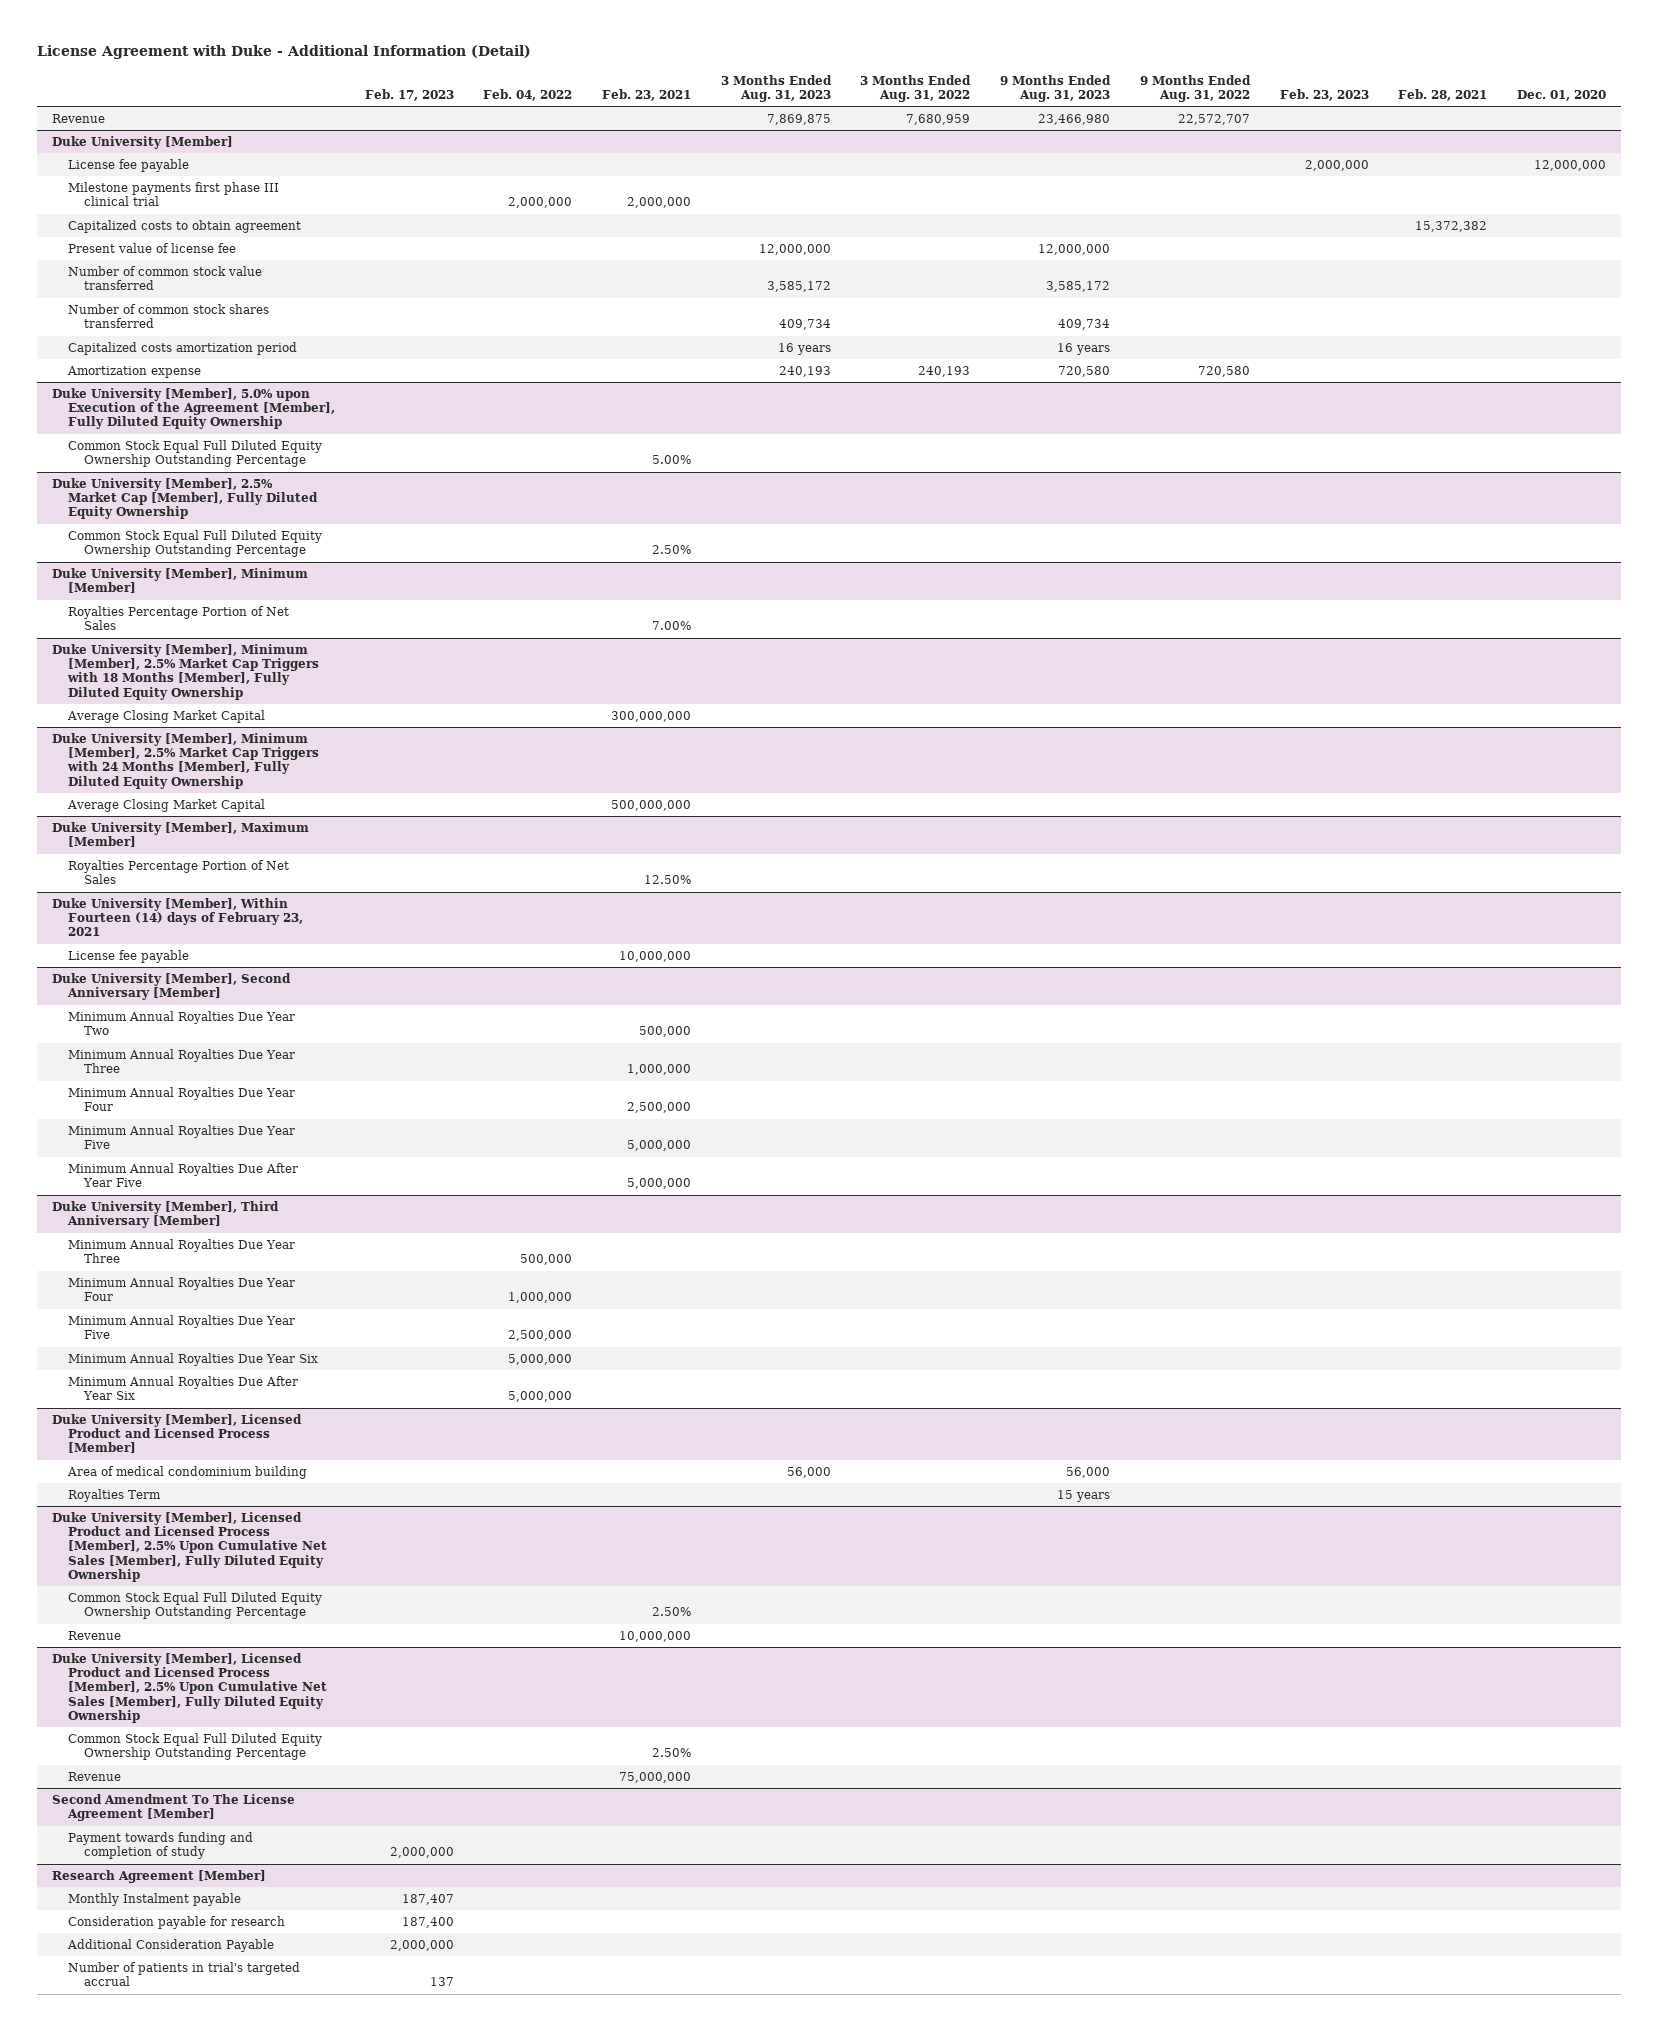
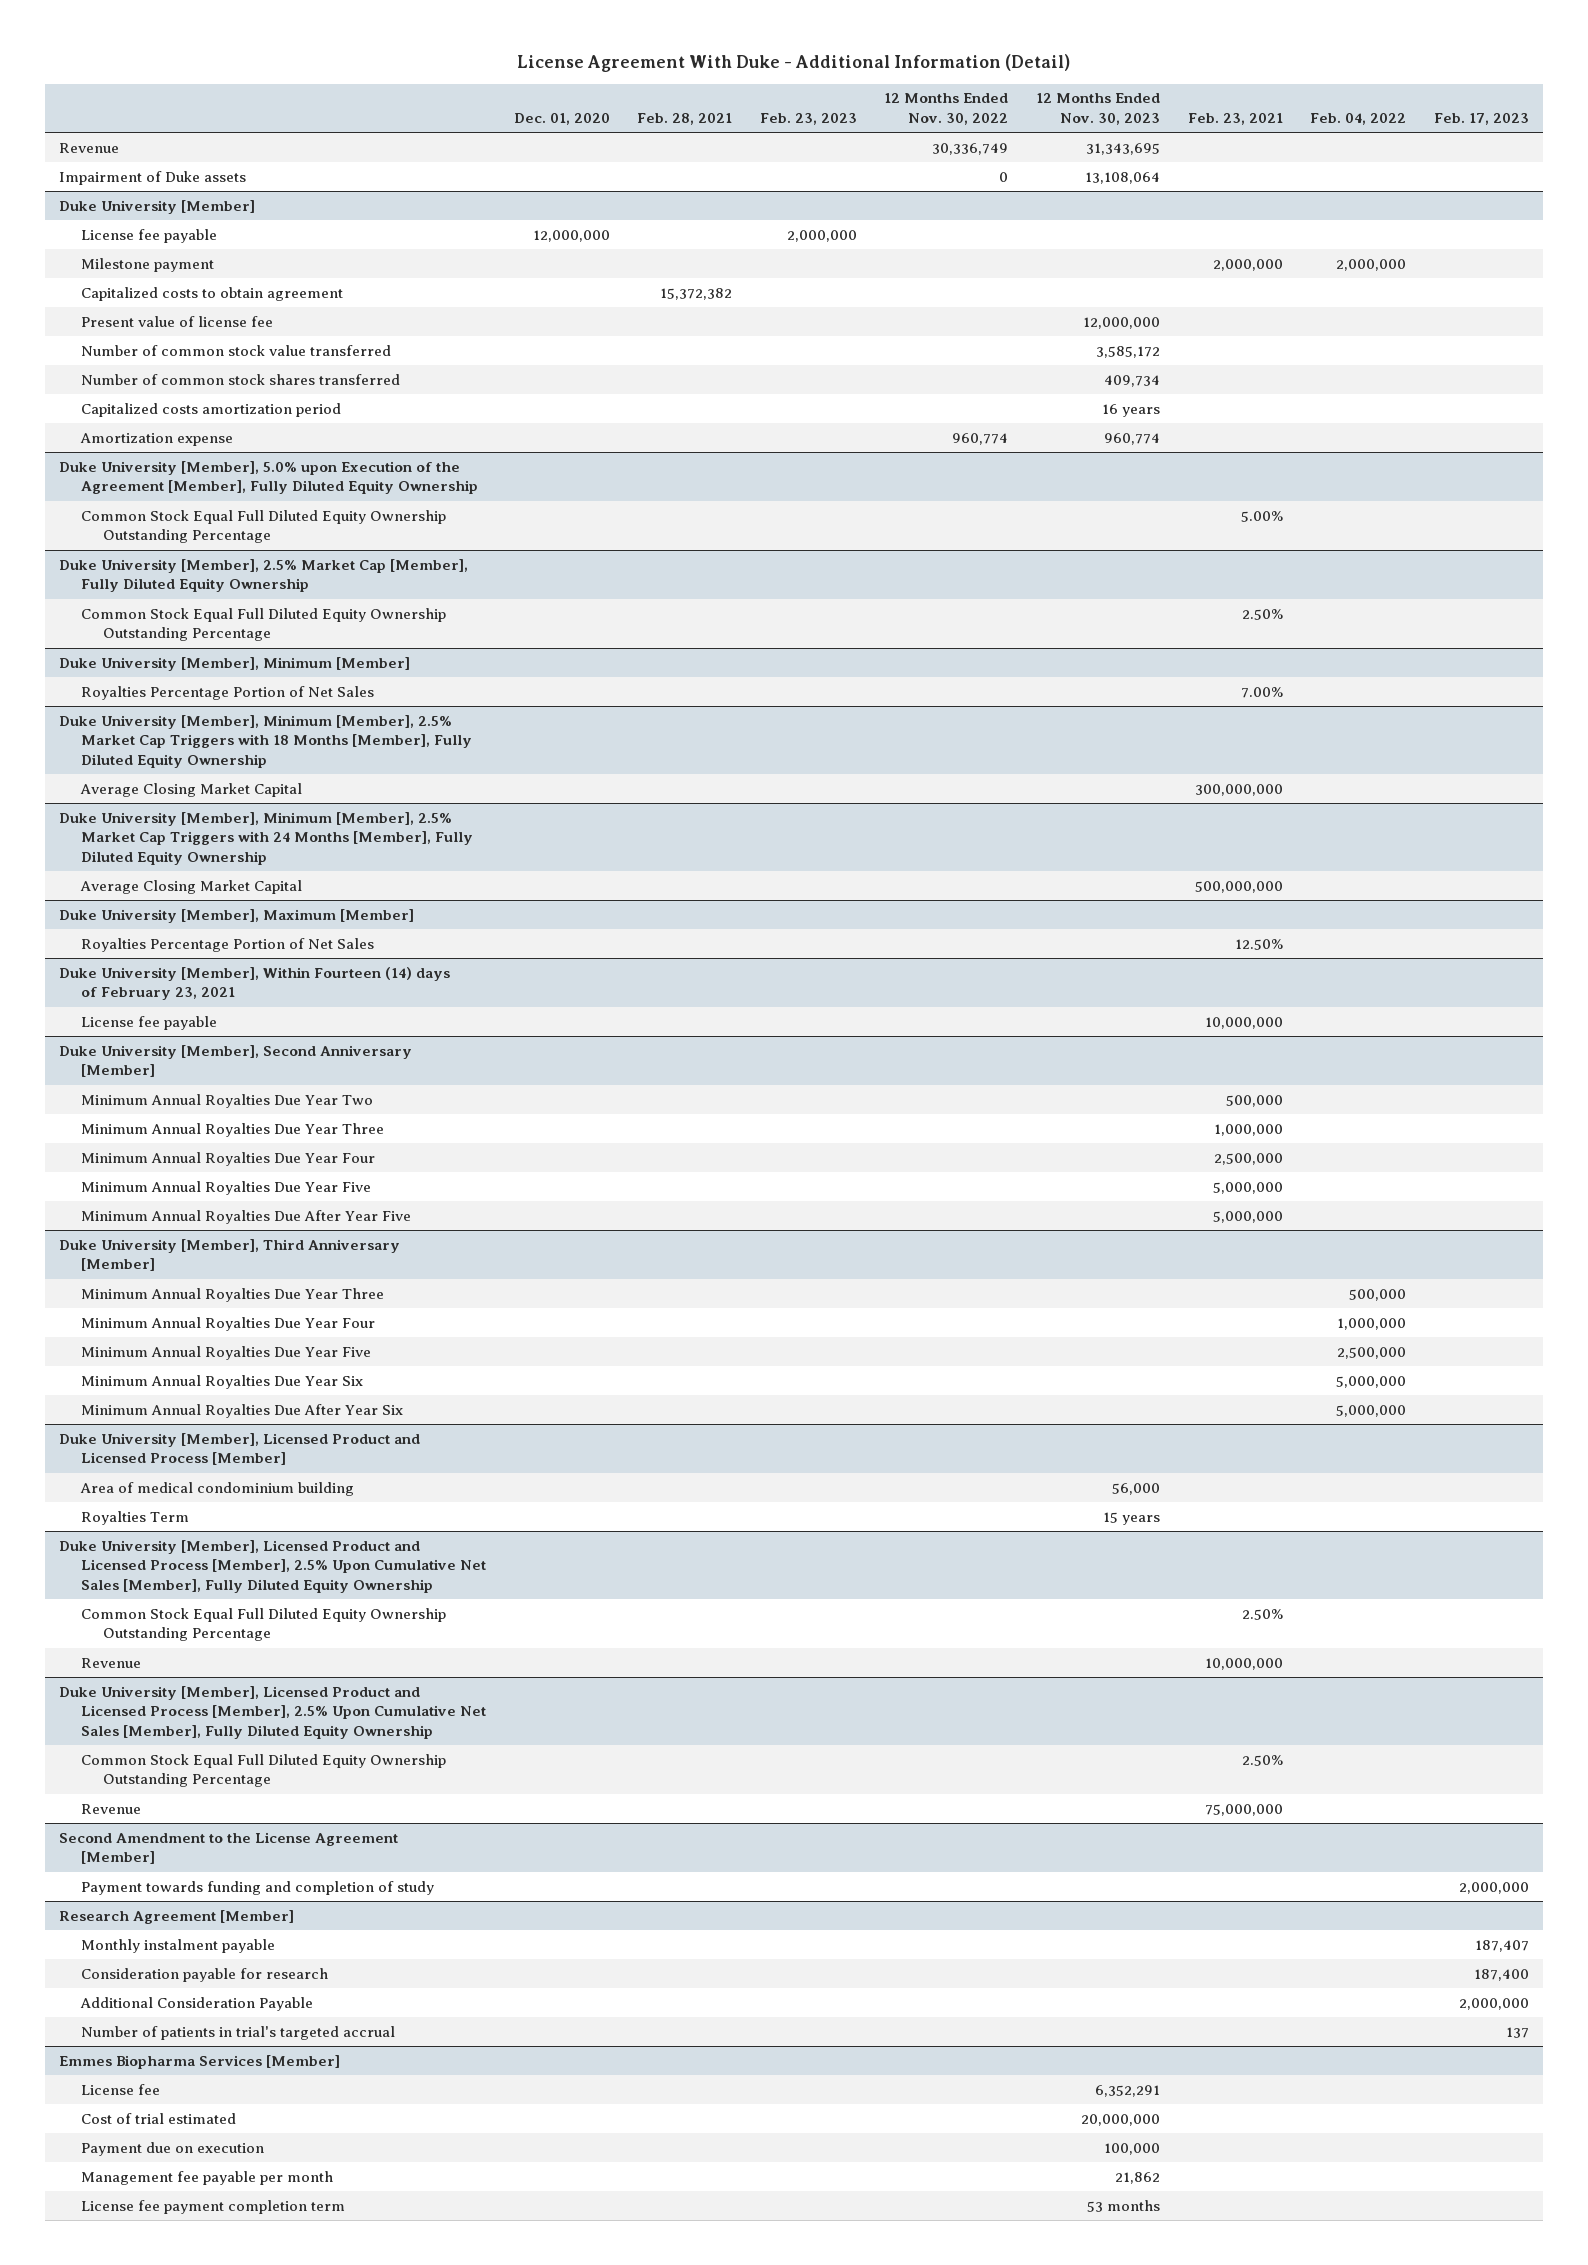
[37,45,532,60] License Agreement with Duke - Additional Information (Detail) -> [516,54,1070,73] License Agreement With Duke - Additional Information (Detail)
[720,74,832,103] 3 Months Ended Aug. 31, 2023 -> none
[860,74,972,103] 3 Months Ended Aug. 31, 2022 -> none
[1000,74,1112,103] 9 Months Ended Aug. 31, 2023 -> none
[1139,74,1251,103] 9 Months Ended Aug. 31, 2022 -> none
none -> [884,93,1009,125] 12 Months Ended Nov. 30, 2022
none -> [1036,93,1161,125] 12 Months Ended Nov. 30, 2023
none -> [58,170,246,185] Impairment of Duke assets
[68,182,280,207] Milestone payments first phase III clinical trial -> [80,257,214,272] Milestone payment
[52,1794,296,1822] Second Amendment To The License Agreement [Member] -> [58,1831,398,1865] Second Amendment to the License Agreement [Member]
[68,1893,242,1907] Monthly Instalment payable -> [80,1938,275,1953] Monthly instalment payable
none -> [58,2054,340,2069] Emmes Biopharma Services [Member]
none -> [80,2083,160,2095] License fee
none -> [80,2112,236,2124] Cost of trial estimated
none -> [80,2141,264,2156] Payment due on execution
none -> [80,2170,333,2185] Management fee payable per month
none -> [80,2199,345,2214] License fee payment completion term

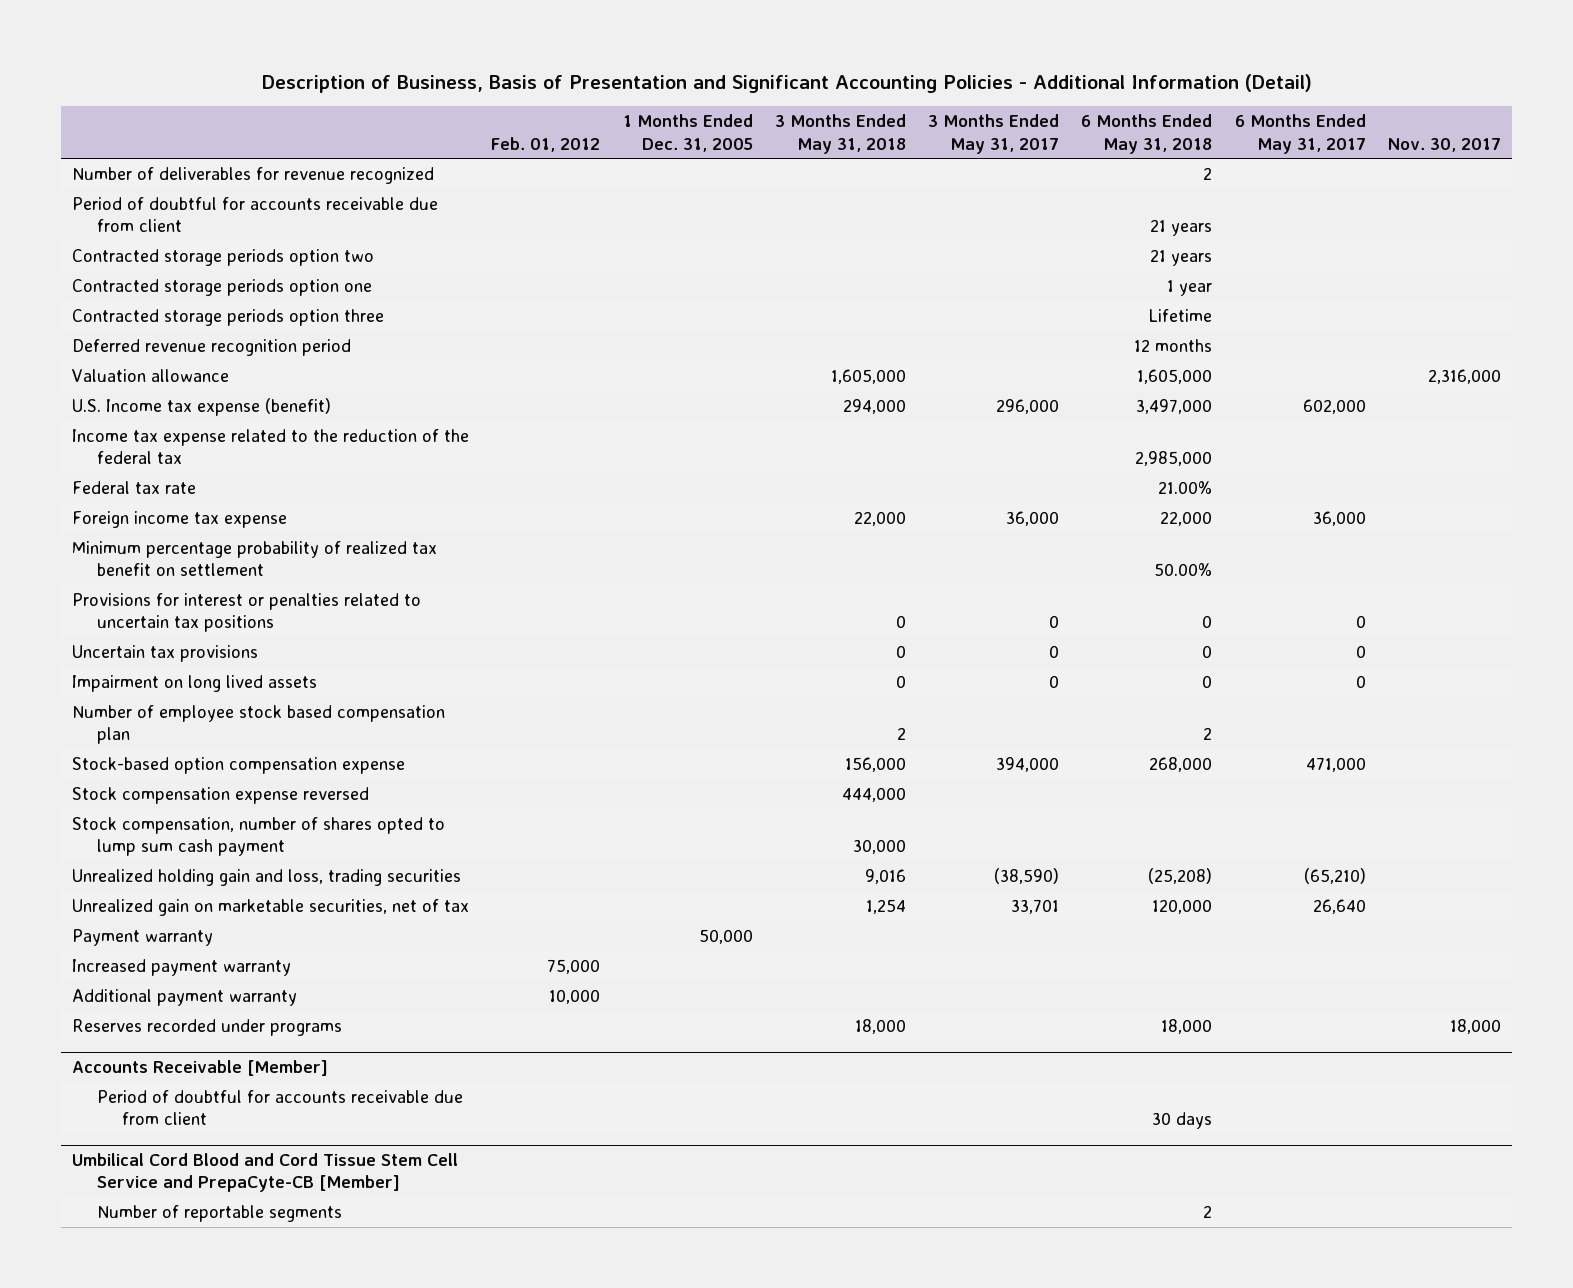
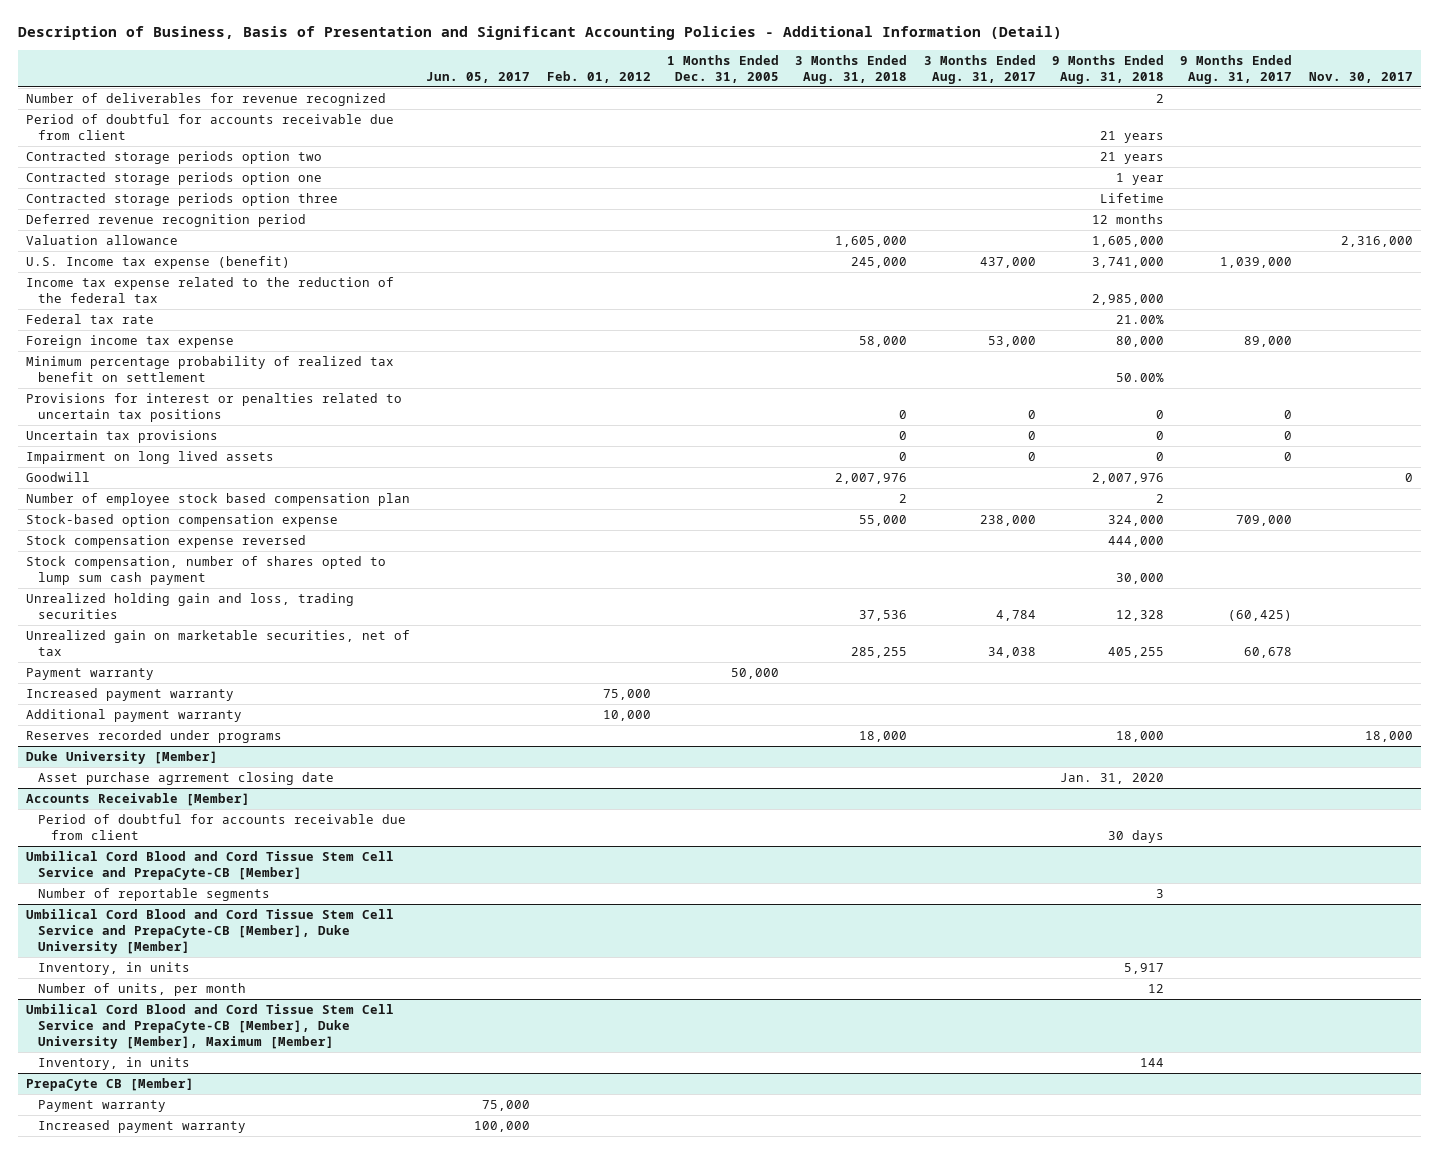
[774,114,906,154] 3 Months Ended May 31, 2018 -> none
[928,114,1060,154] 3 Months Ended May 31, 2017 -> none
[1081,114,1213,154] 6 Months Ended May 31, 2018 -> none
[1234,114,1366,154] 6 Months Ended May 31, 2017 -> none
none -> [426,71,531,83] Jun. 05, 2017
none -> [795,54,908,84] 3 Months Ended Aug. 31, 2018
none -> [923,54,1036,84] 3 Months Ended Aug. 31, 2017
none -> [1051,54,1164,84] 9 Months Ended Aug. 31, 2018
none -> [1180,54,1293,84] 9 Months Ended Aug. 31, 2017
none -> [25,472,90,483] Goodwill
none -> [25,751,218,765] Duke University [Member]
none -> [38,772,335,786] Asset purchase agrrement closing date
none -> [25,909,394,954] Umbilical Cord Blood and Cord Tissue Stem Cell Service and PrepaCyte-CB [Member], Duke University [Member]
none -> [38,962,191,976] Inventory, in units
none -> [38,983,247,997] Number of units, per month
none -> [25,1004,394,1049] Umbilical Cord Blood and Cord Tissue Stem Cell Service and PrepaCyte-CB [Member], Duke University [Member], Maximum [Member]
none -> [38,1057,191,1071] Inventory, in units
none -> [25,1078,194,1092] PrepaCyte CB [Member]
none -> [38,1100,167,1113] Payment warranty
none -> [38,1120,247,1134] Increased payment warranty

